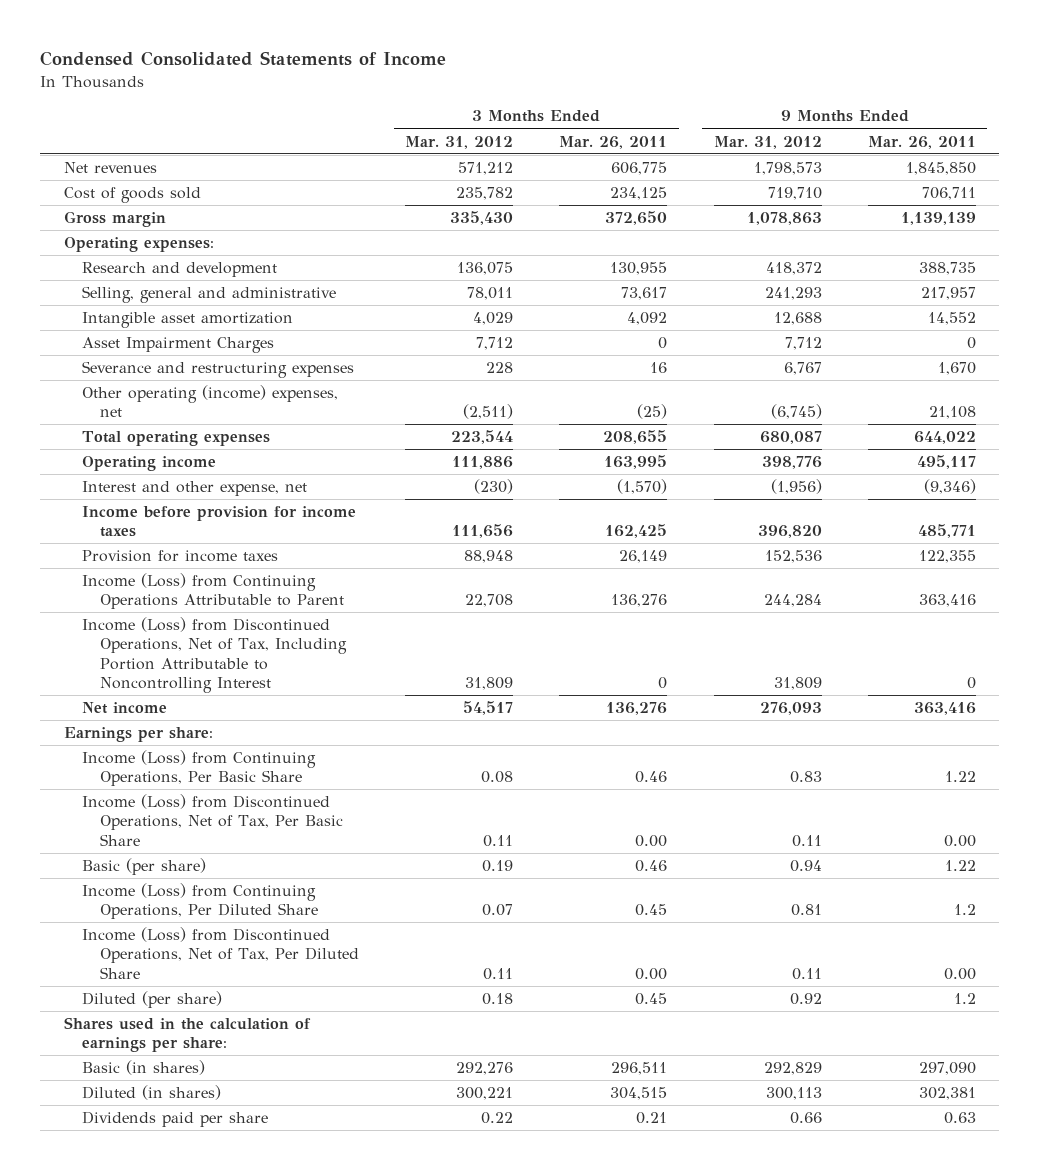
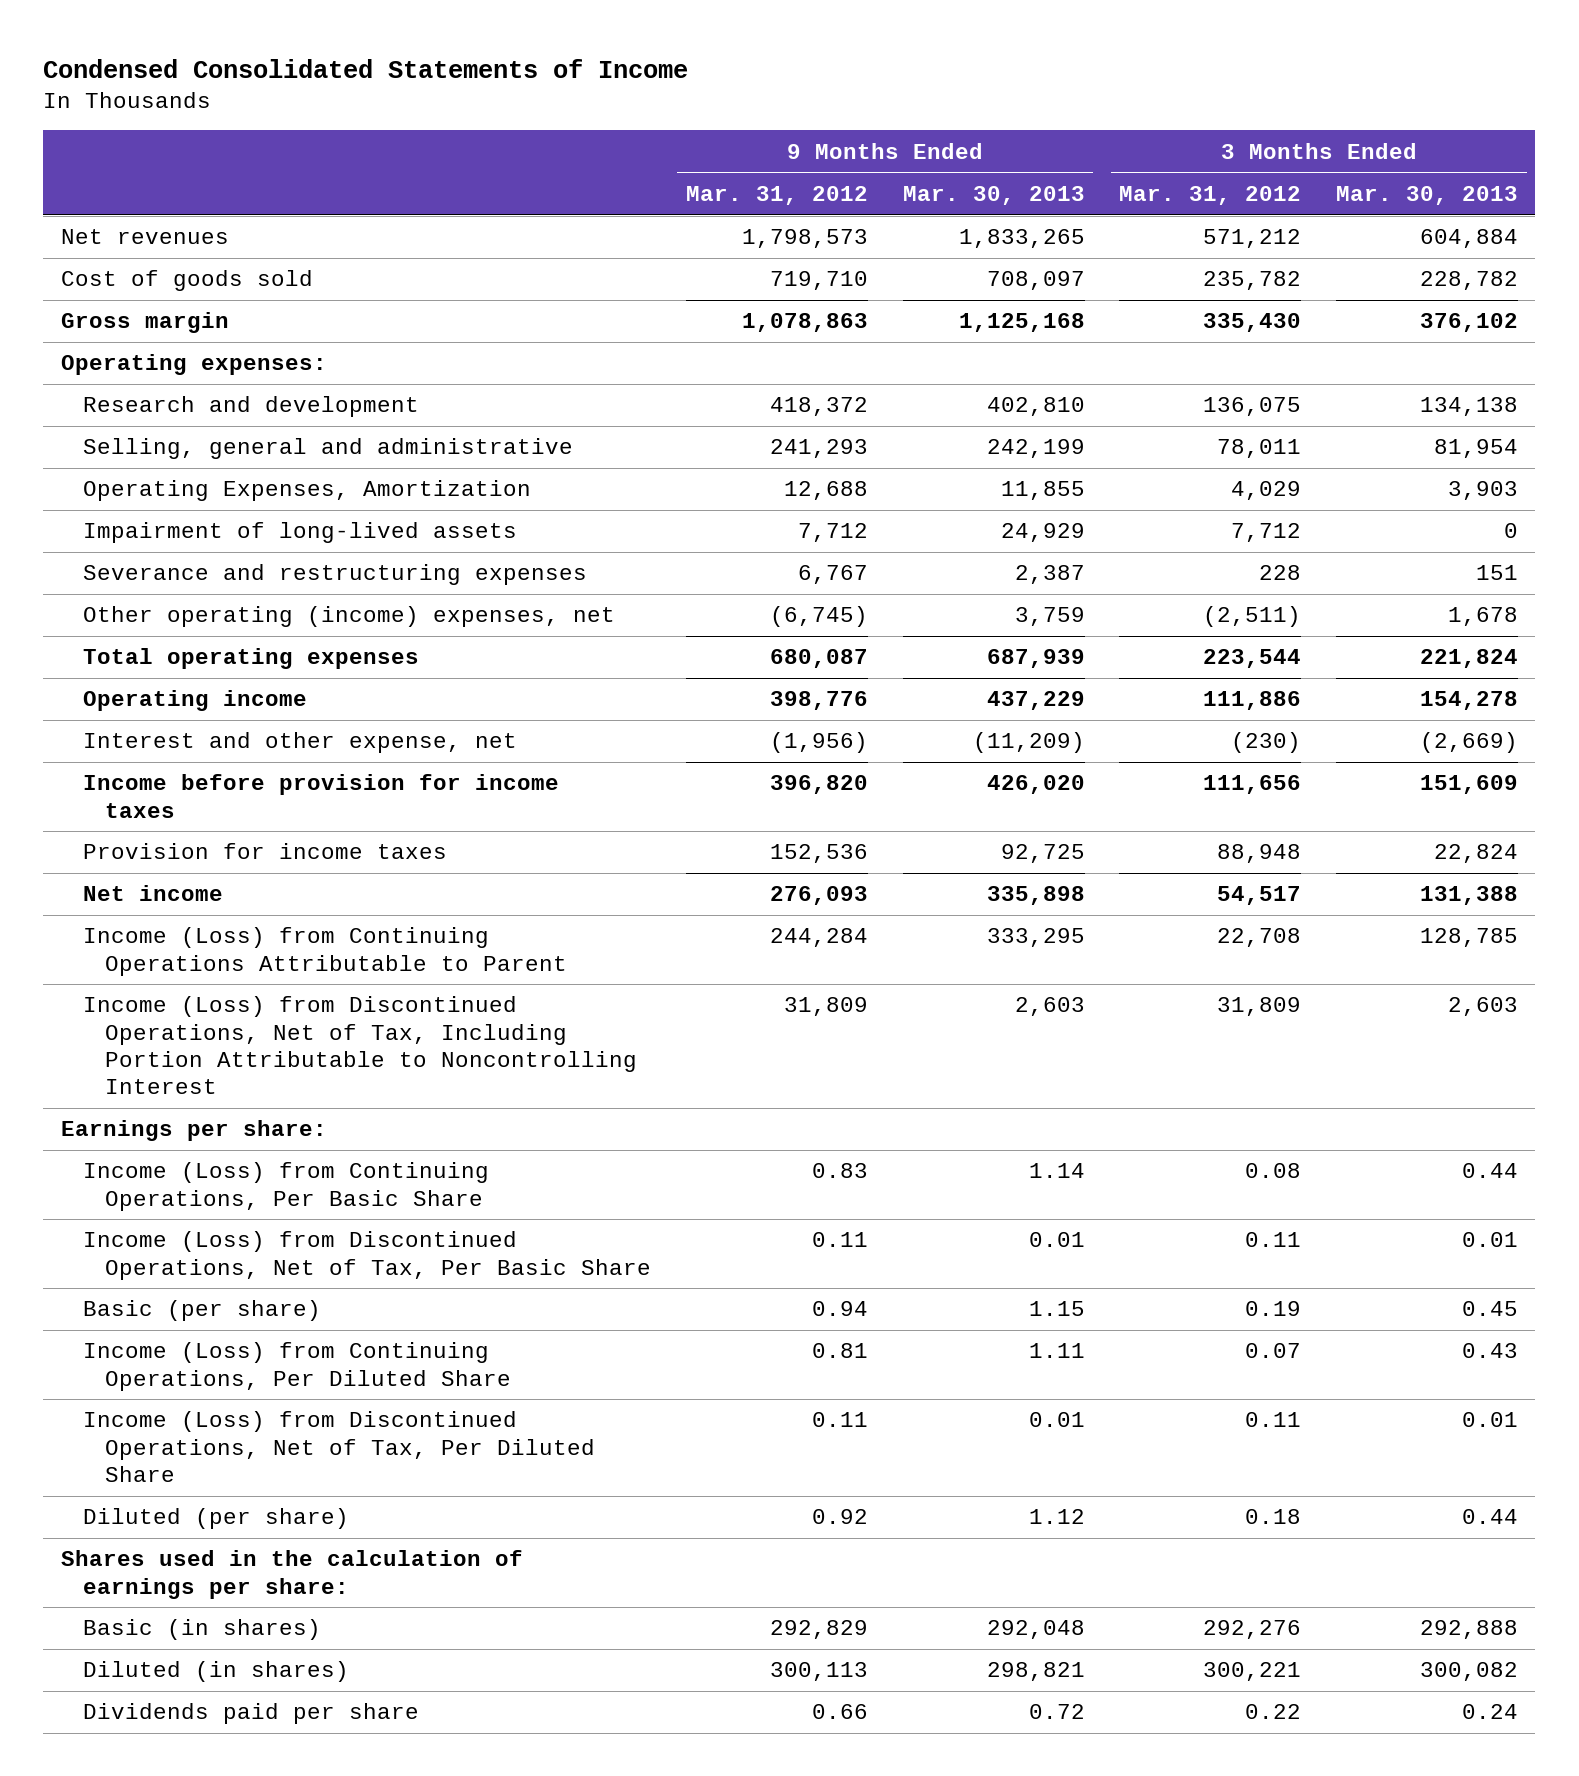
[559,135,668,149] Mar. 26, 2011 -> none
[867,135,976,149] Mar. 26, 2011 -> none
none -> [902,185,1085,205] Mar. 30, 2013
none -> [1336,185,1519,205] Mar. 30, 2013
[81,312,293,329] Intangible asset amortization -> [82,480,531,502] Operating Expenses, Amortization
[81,337,274,354] Asset Impairment Charges -> [82,522,517,544] Impairment of long-lived assets
[81,702,167,715] Net income -> [82,885,223,902] Net income

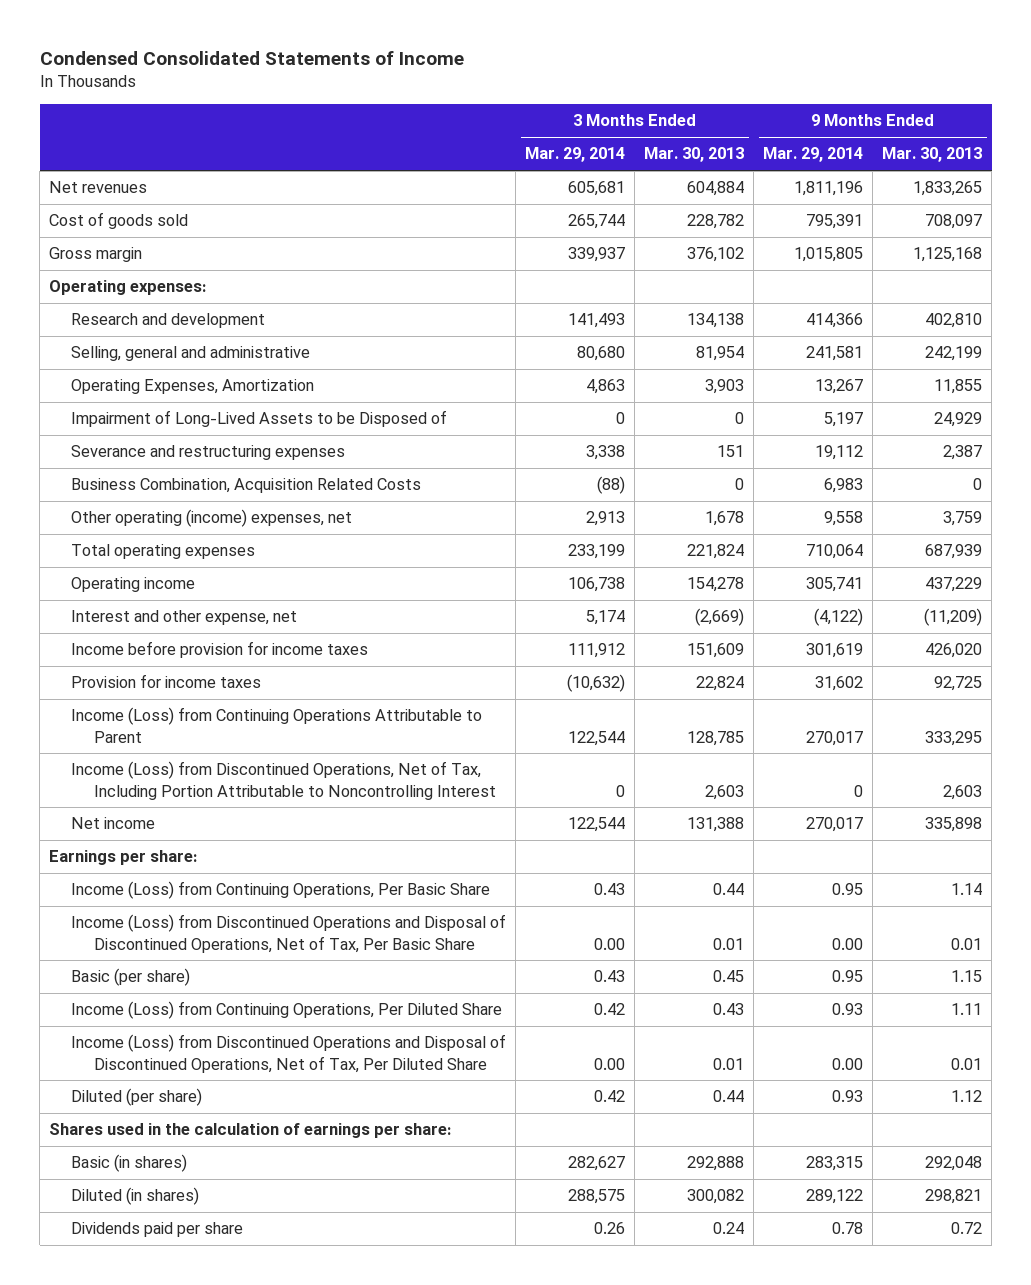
[685,185,868,205] Mar. 31, 2012 -> none
[1119,185,1302,205] Mar. 31, 2012 -> none
none -> [525,147,626,163] Mar. 29, 2014
none -> [763,147,864,163] Mar. 29, 2014
[82,522,517,544] Impairment of long-lived assets -> [71,410,448,428] Impairment of Long-Lived Assets to be Disposed of
none -> [71,478,422,494] Business Combination, Acquisition Related Costs
[82,885,223,902] Net income -> [71,817,156,830] Net income
[82,1231,651,1280] Income (Loss) from Discontinued Operations, Net of Tax, Per Basic Share -> [71,914,507,953] Income (Loss) from Discontinued Operations and Disposal of Discontinued Operations, Net of Tax, Per Basic Share
[82,1411,595,1482] Income (Loss) from Discontinued Operations, Net of Tax, Per Diluted Share -> [71,1034,507,1073] Income (Loss) from Discontinued Operations and Disposal of Discontinued Operations, Net of Tax, Per Diluted Share

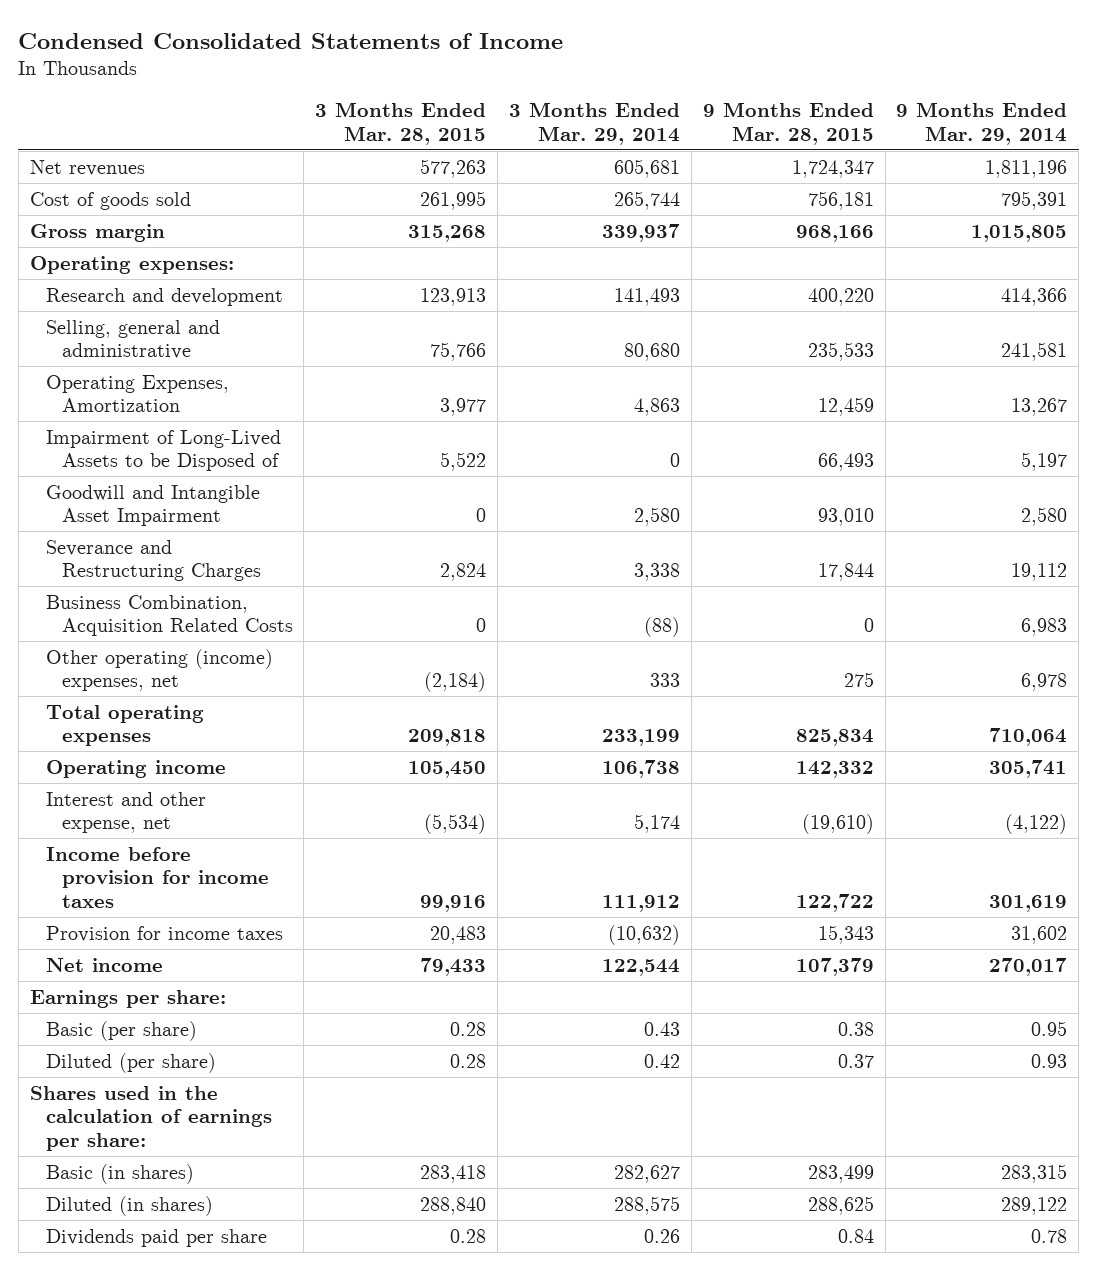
[644,147,745,163] Mar. 30, 2013 -> none
[882,147,983,163] Mar. 30, 2013 -> none
none -> [315,102,487,145] 3 Months Ended Mar. 28, 2015
none -> [702,102,874,145] 9 Months Ended Mar. 28, 2015
none -> [45,484,260,527] Goodwill and Intangible Asset Impairment
[71,445,346,461] Severance and restructuring expenses -> [45,539,261,582] Severance and Restructuring Charges
[586,511,626,527] 2,913 -> [650,673,681,688] 333
[824,511,864,527] 9,558 -> [1021,673,1068,692] 6,978
[71,707,483,743] Income (Loss) from Continuing Operations Attributable to Parent -> none
[71,761,496,800] Income (Loss) from Discontinued Operations, Net of Tax, Including Portion Attributable to Noncontrolling Interest -> none
[71,881,491,900] Income (Loss) from Continuing Operations, Per Basic Share -> none
[71,914,507,953] Income (Loss) from Discontinued Operations and Disposal of Discontinued Operations, Net of Tax, Per Basic Share -> none
[71,1001,503,1020] Income (Loss) from Continuing Operations, Per Diluted Share -> none
[71,1034,507,1073] Income (Loss) from Discontinued Operations and Disposal of Discontinued Operations, Net of Tax, Per Diluted Share -> none

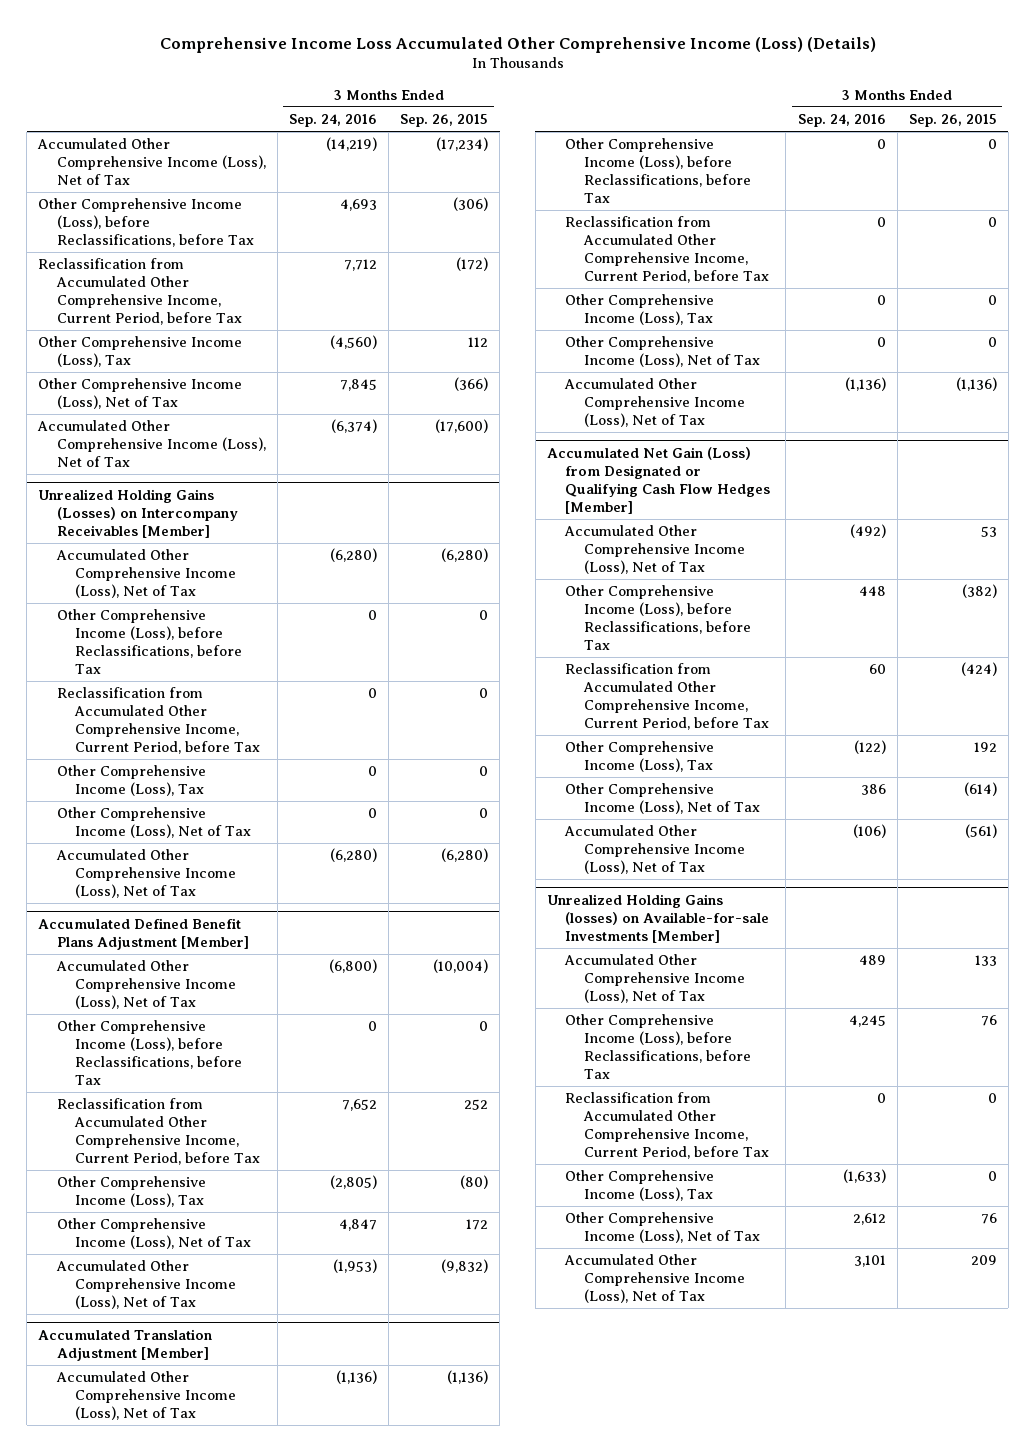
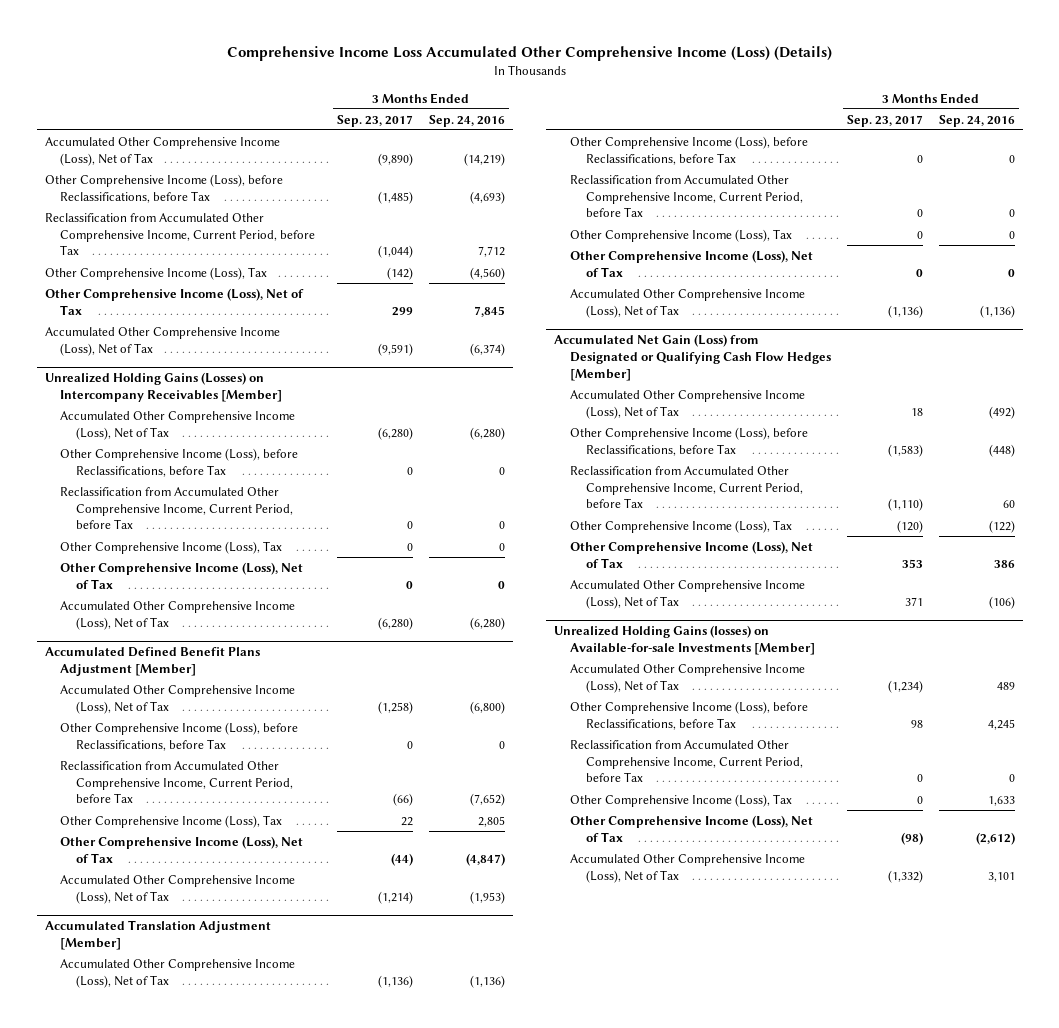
[400,114,489,128] Sep. 26, 2015 -> none
none -> [337,114,414,127] Sep. 23, 2017
[340,199,378,212] 4,693 -> [470,190,506,204] (4,693)
[342,1099,378,1112] 7,652 -> [470,793,506,807] (7,652)
[330,1175,378,1190] (2,805) -> [478,815,506,827] 2,805
[339,1219,378,1232] 4,847 -> [466,852,506,866] (4,847)
[858,586,886,597] 448 -> [988,443,1015,457] (448)
[842,1169,886,1184] (1,633) -> [987,795,1015,806] 1,633
[852,1213,886,1226] 2,612 -> [975,831,1015,845] (2,612)

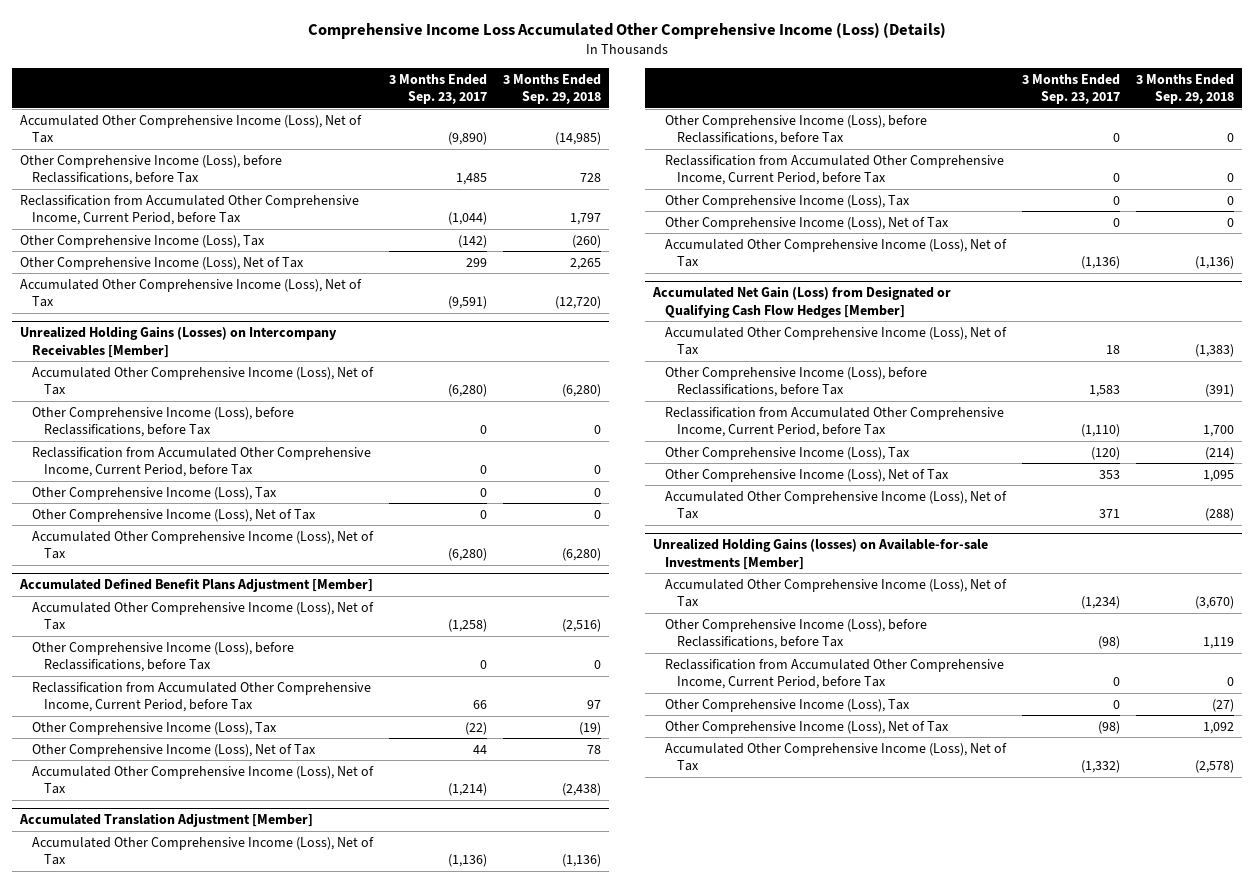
[429,114,506,127] Sep. 24, 2016 -> none
none -> [503,73,602,105] 3 Months Ended Sep. 29, 2018
[378,190,414,204] (1,485) -> [456,173,488,186] 1,485
[393,793,414,807] (66) -> [473,700,488,710] 66
[401,816,414,826] 22 -> [465,721,488,735] (22)
[391,852,414,866] (44) -> [473,744,488,754] 44
[887,443,923,457] (1,583) -> [1089,385,1121,398] 1,583
[910,719,923,728] 98 -> [1098,636,1121,650] (98)

